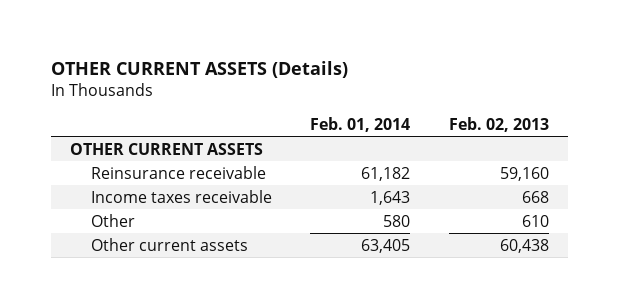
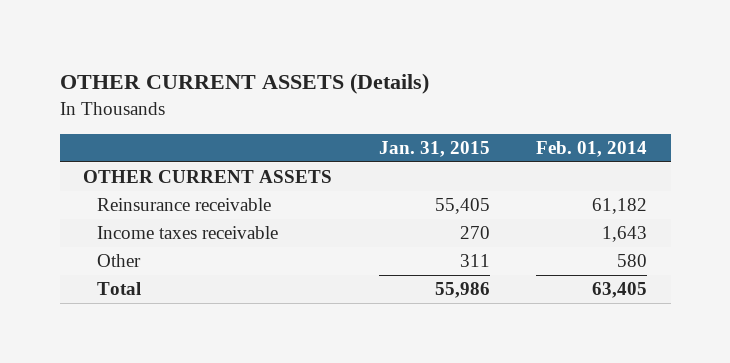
[448,116,549,132] Feb. 02, 2013 -> none
none -> [378,140,490,157] Jan. 31, 2015
[90,237,248,251] Other current assets -> [97,282,142,296] Total

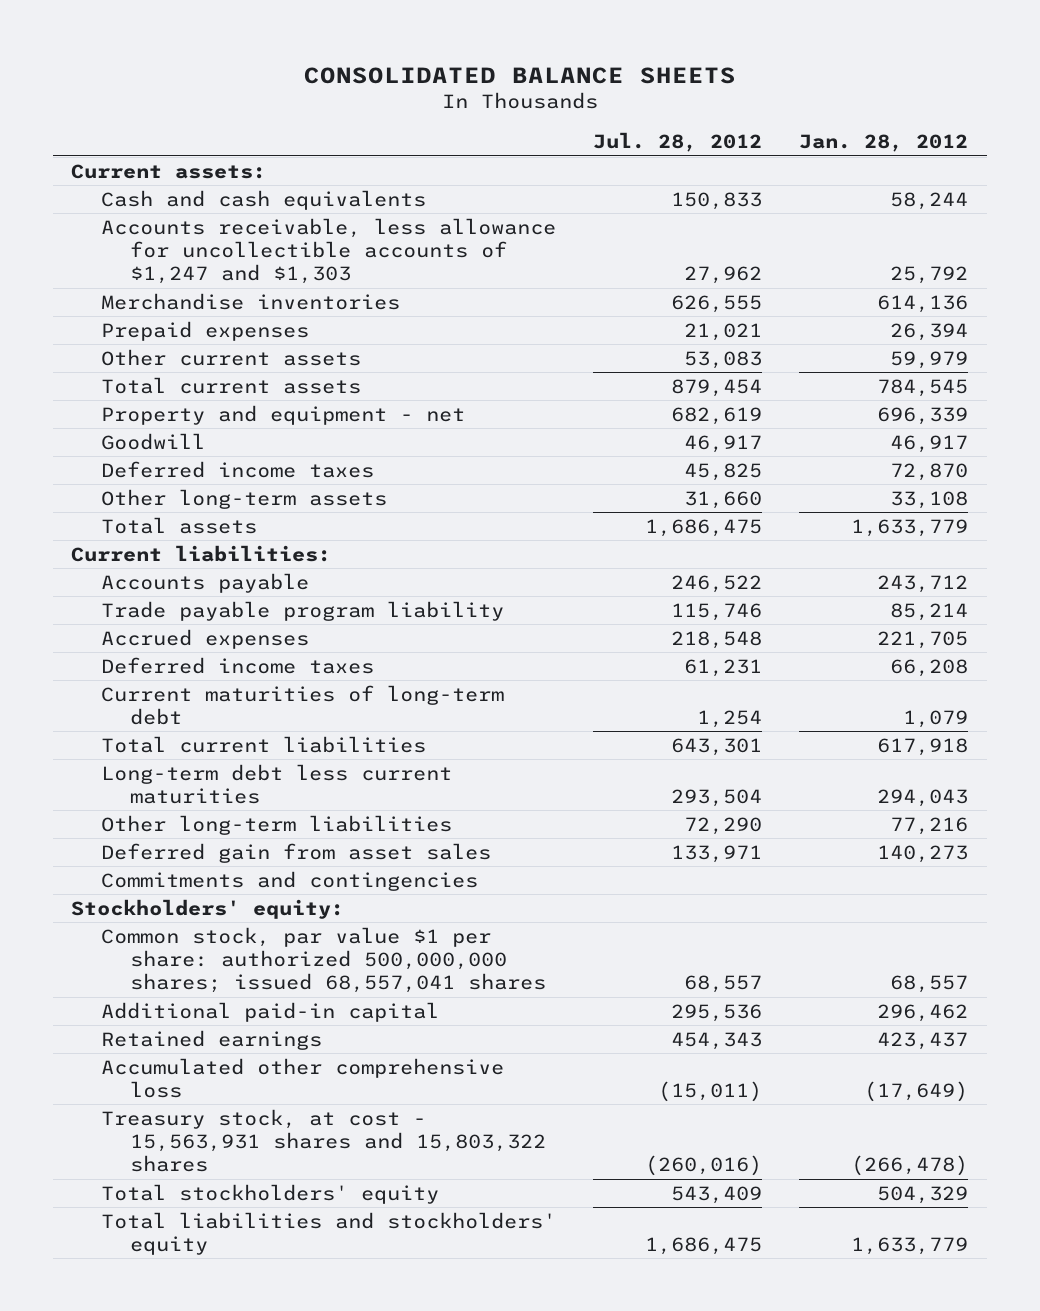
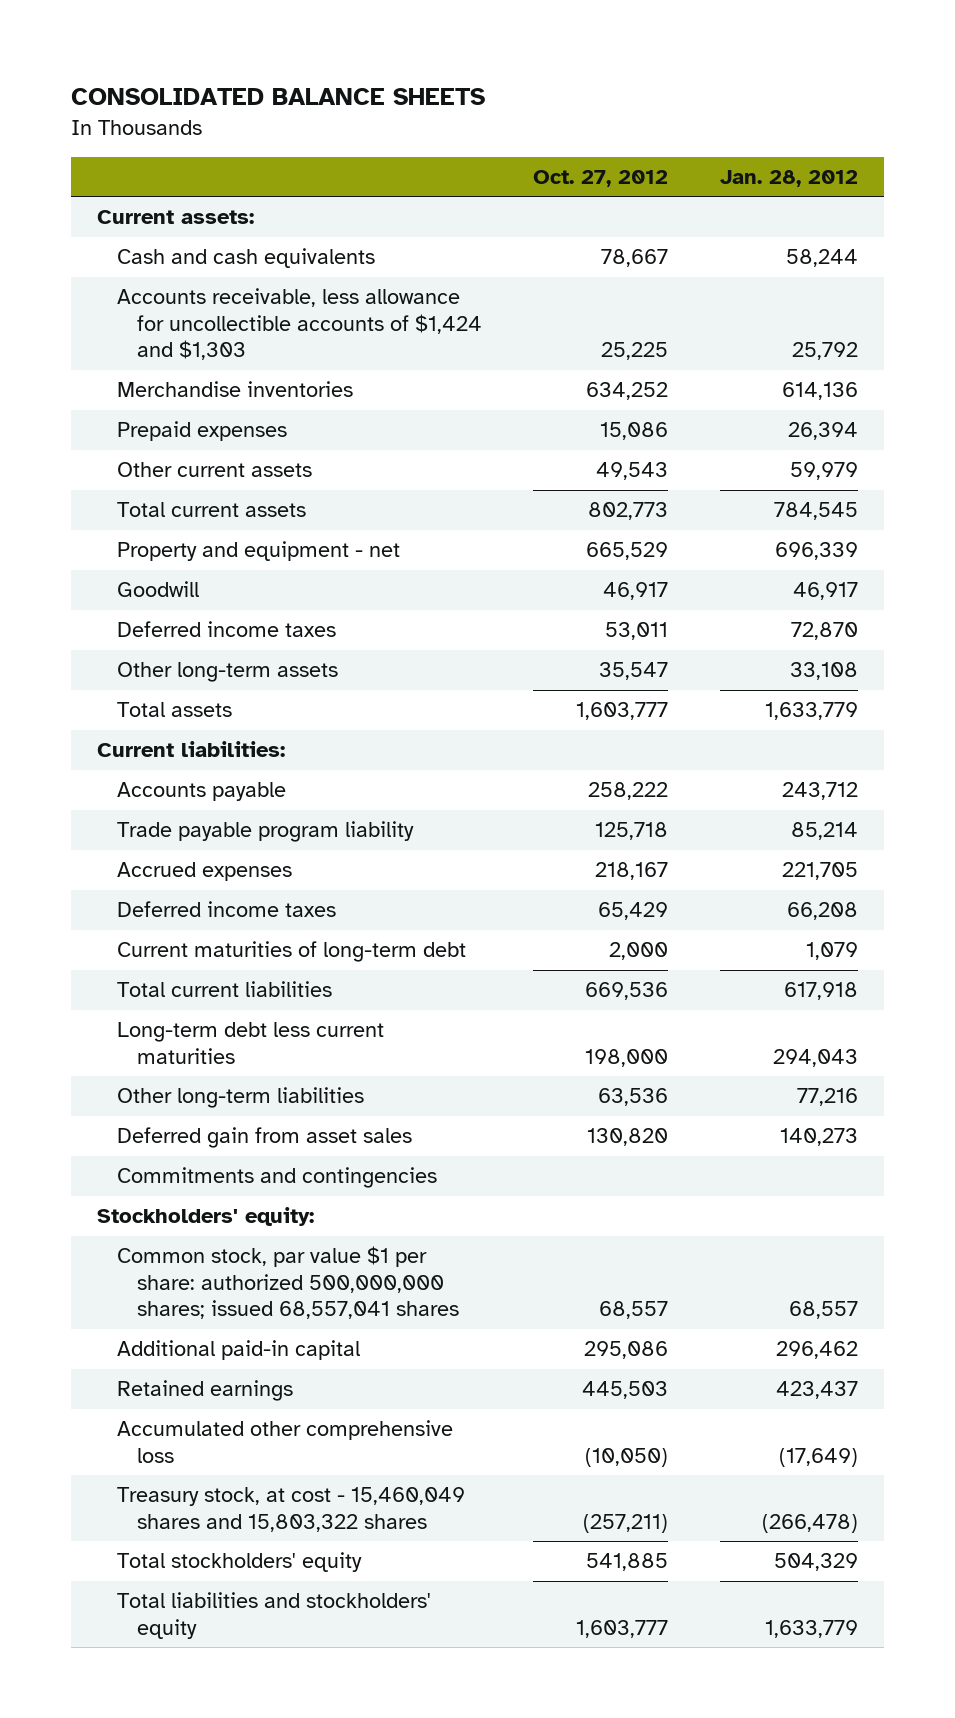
[592,132,762,153] Jul. 28, 2012 -> none
none -> [533,169,669,187] Oct. 27, 2012
[100,217,556,285] Accounts receivable, less allowance for uncollectible accounts of $1,247 and $1,303 -> [116,288,482,361] Accounts receivable, less allowance for uncollectible accounts of $1,424 and $1,303
[100,1108,547,1173] Treasury stock, at cost - 15,563,931 shares and 15,803,322 shares -> [116,1487,465,1532] Treasury stock, at cost - 15,460,049 shares and 15,803,322 shares

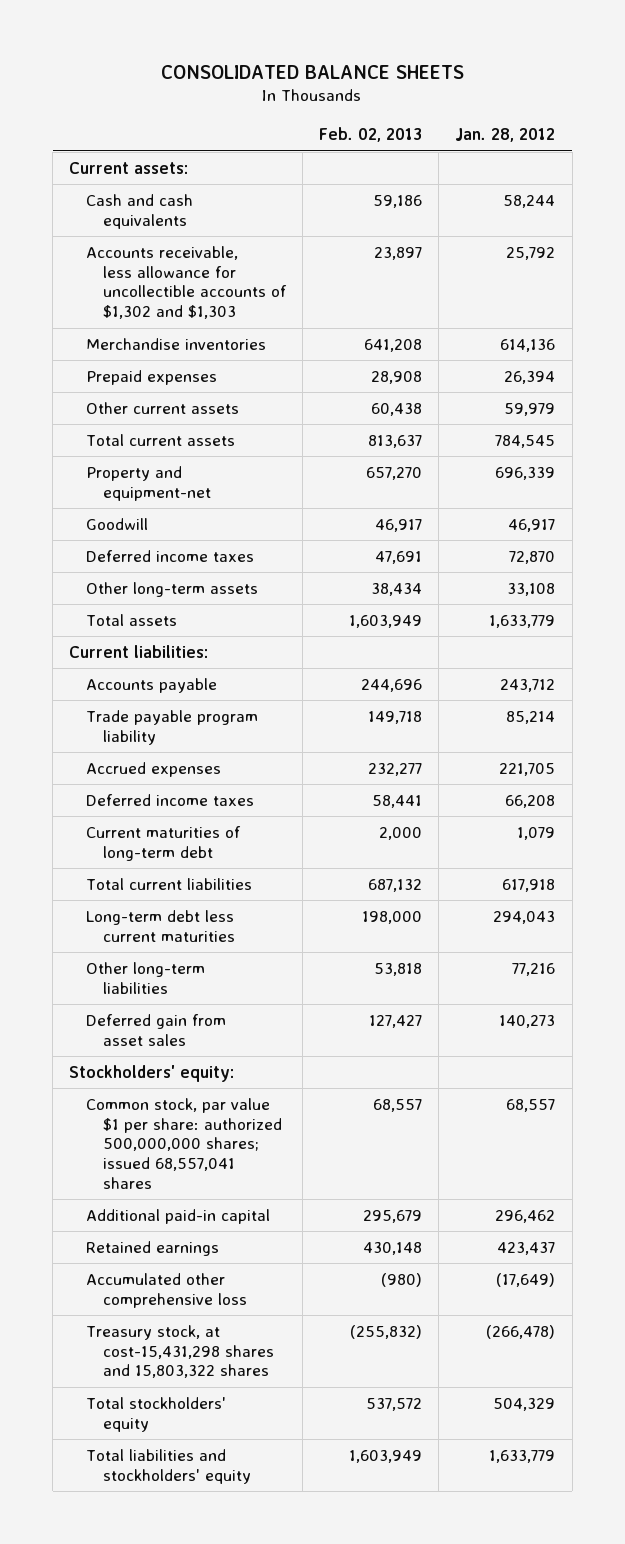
[533,169,669,187] Oct. 27, 2012 -> none
none -> [318,127,422,143] Feb. 02, 2013
[116,288,482,361] Accounts receivable, less allowance for uncollectible accounts of $1,424 and $1,303 -> [85,245,287,320] Accounts receivable, less allowance for uncollectible accounts of $1,302 and $1,303
[116,541,400,562] Property and equipment - net -> [85,465,211,501] Property and equipment-net
[116,1167,437,1189] Commitments and contingencies -> none
[116,1487,465,1532] Treasury stock, at cost - 15,460,049 shares and 15,803,322 shares -> [85,1324,274,1379] Treasury stock, at cost-15,431,298 shares and 15,803,322 shares

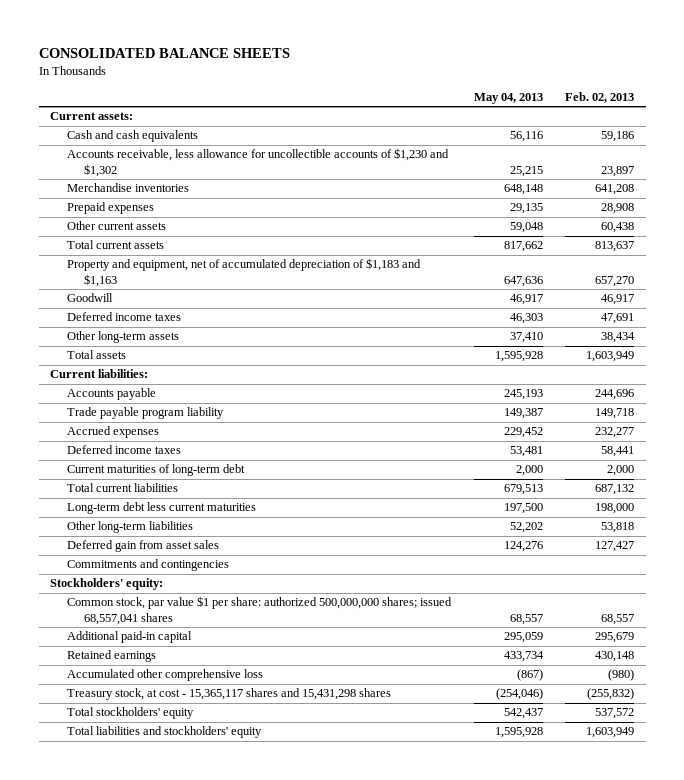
[455,128,556,143] Jan. 28, 2012 -> none
none -> [473,92,543,104] May 04, 2013
[85,245,287,320] Accounts receivable, less allowance for uncollectible accounts of $1,302 and $1,303 -> [66,148,449,177] Accounts receivable, less allowance for uncollectible accounts of $1,230 and $1,302
[85,465,211,501] Property and equipment-net -> [66,258,421,287] Property and equipment, net of accumulated depreciation of $1,183 and $1,163
none -> [66,559,229,572] Commitments and contingencies
[85,1324,274,1379] Treasury stock, at cost-15,431,298 shares and 15,803,322 shares -> [66,688,391,701] Treasury stock, at cost - 15,365,117 shares and 15,431,298 shares

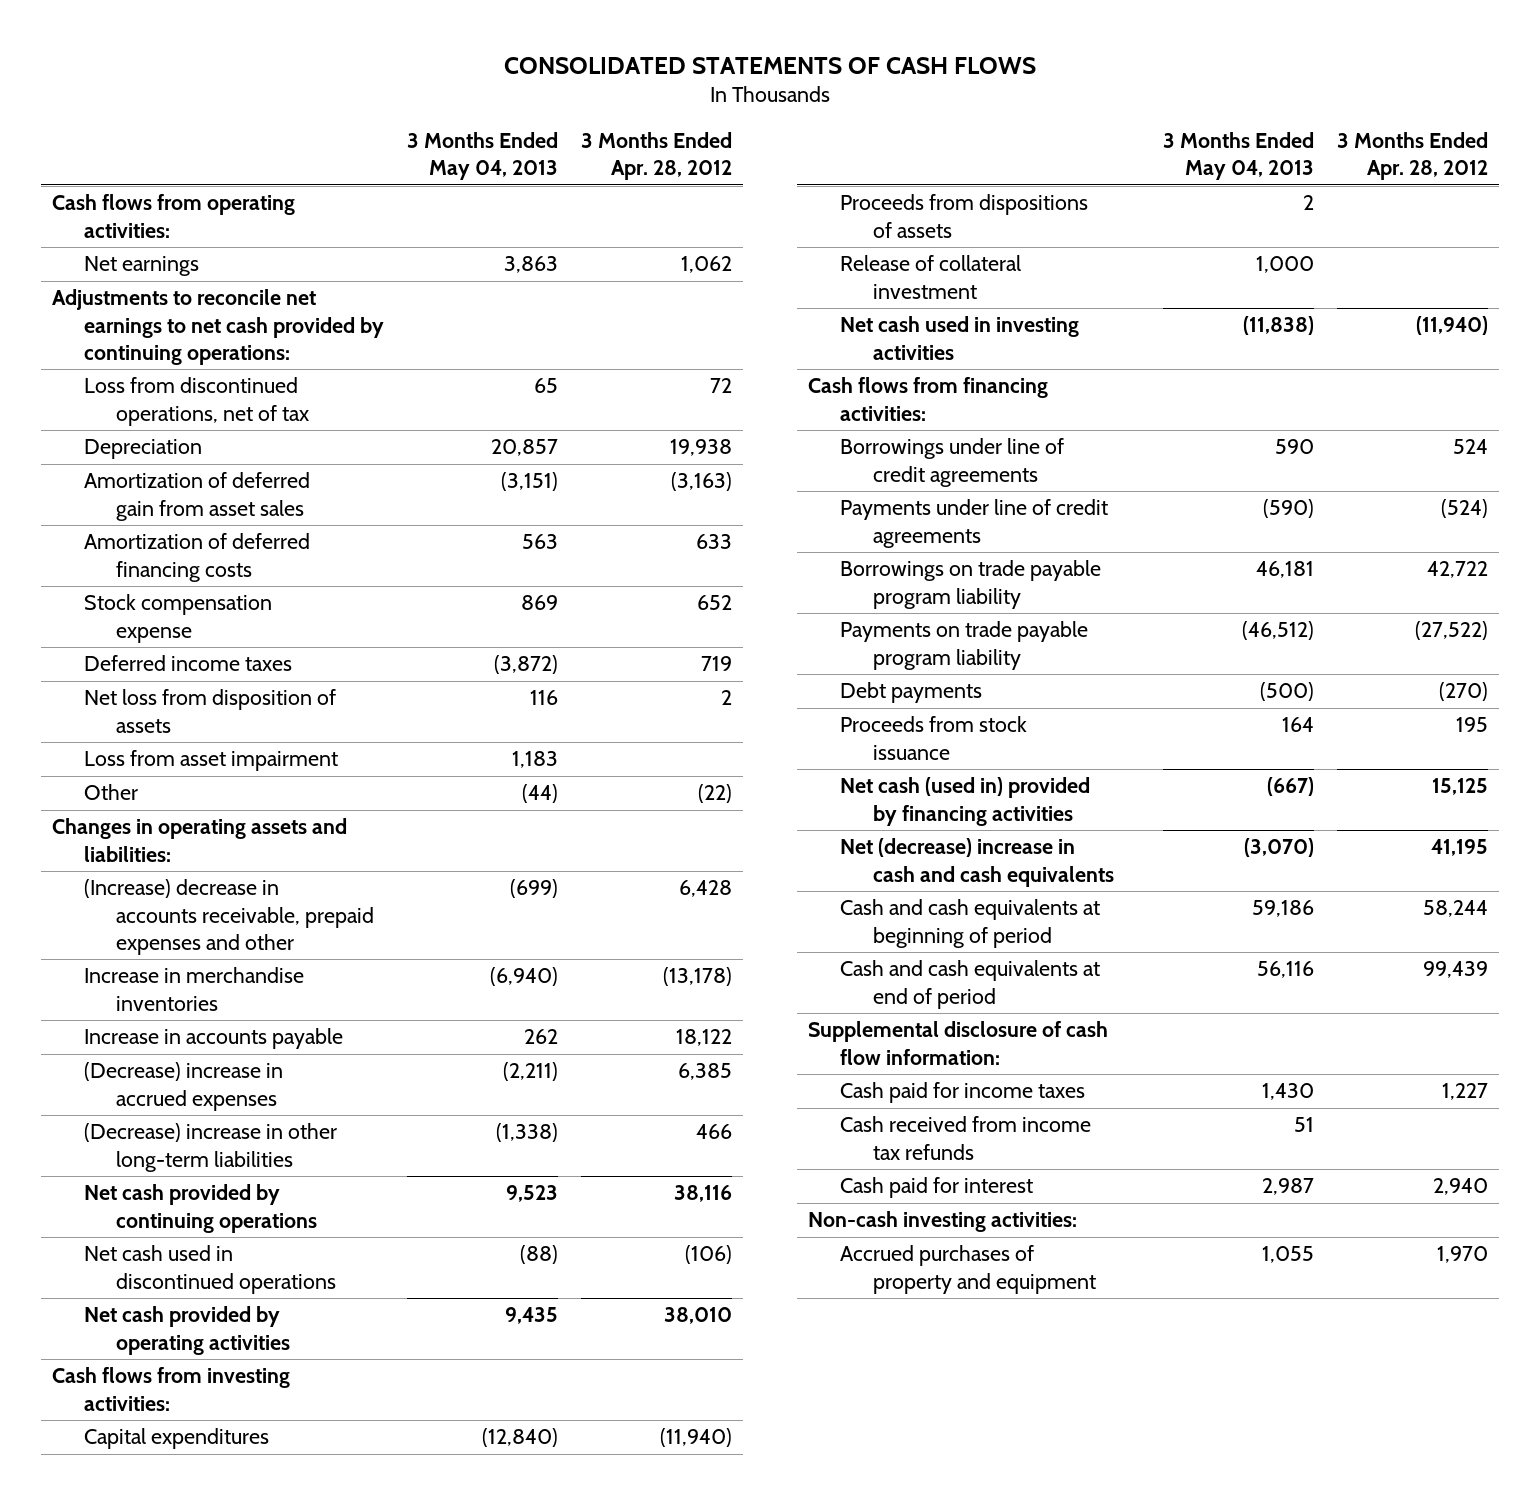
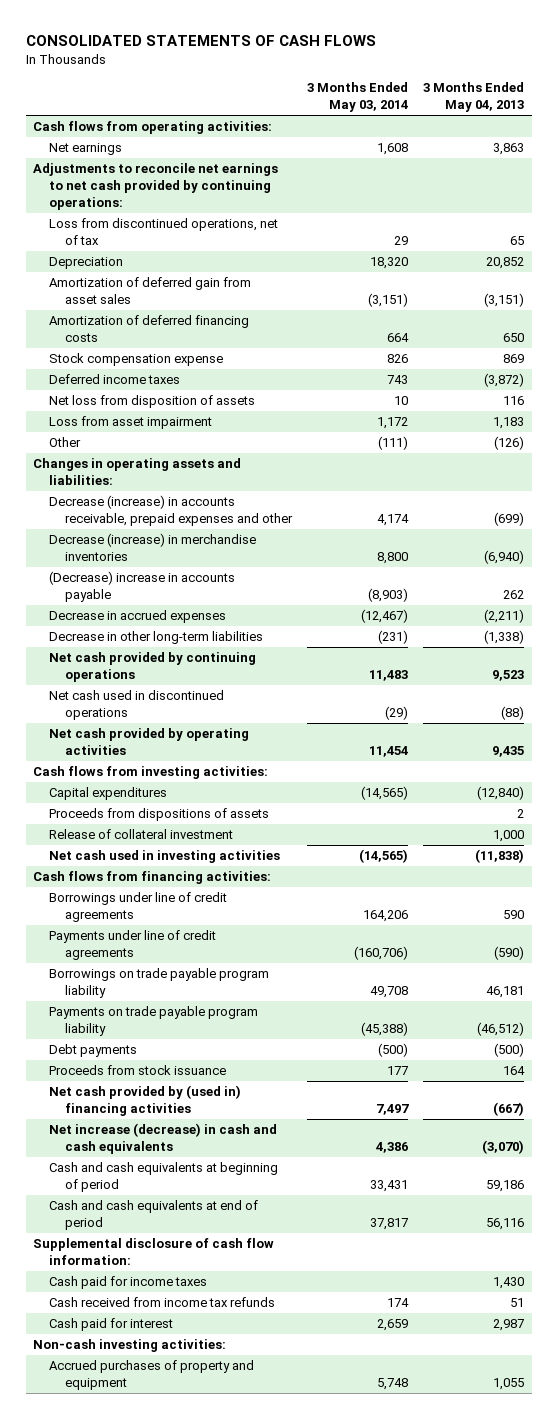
[580,132,732,181] 3 Months Ended Apr. 28, 2012 -> none
none -> [307,82,409,113] 3 Months Ended May 03, 2014
[491,439,559,457] 20,857 -> [486,257,525,270] 20,852
[522,534,559,550] 563 -> [503,333,525,343] 650
[522,784,559,804] (44) -> [494,436,525,451] (126)
[84,879,375,955] (Increase) decrease in accounts receivable, prepaid expenses and other -> [49,495,294,527] Decrease (increase) in accounts receivable, prepaid expenses and other
[84,967,305,1011] Increase in merchandise inventories -> [49,533,257,562] Decrease (increase) in merchandise inventories
[84,1028,344,1050] Increase in accounts payable -> [49,571,236,603] (Decrease) increase in accounts payable
[84,1062,284,1111] (Decrease) increase in accrued expenses -> [49,610,227,624] Decrease in accrued expenses
[84,1123,338,1172] (Decrease) increase in other long-term liabilities -> [49,631,264,645] Decrease in other long-term liabilities
[840,777,1091,826] Net cash (used in) provided by financing activities -> [49,1085,242,1117] Net cash provided by (used in) financing activities
[840,838,1114,887] Net (decrease) increase in cash and cash equivalents -> [49,1123,278,1155] Net increase (decrease) in cash and cash equivalents

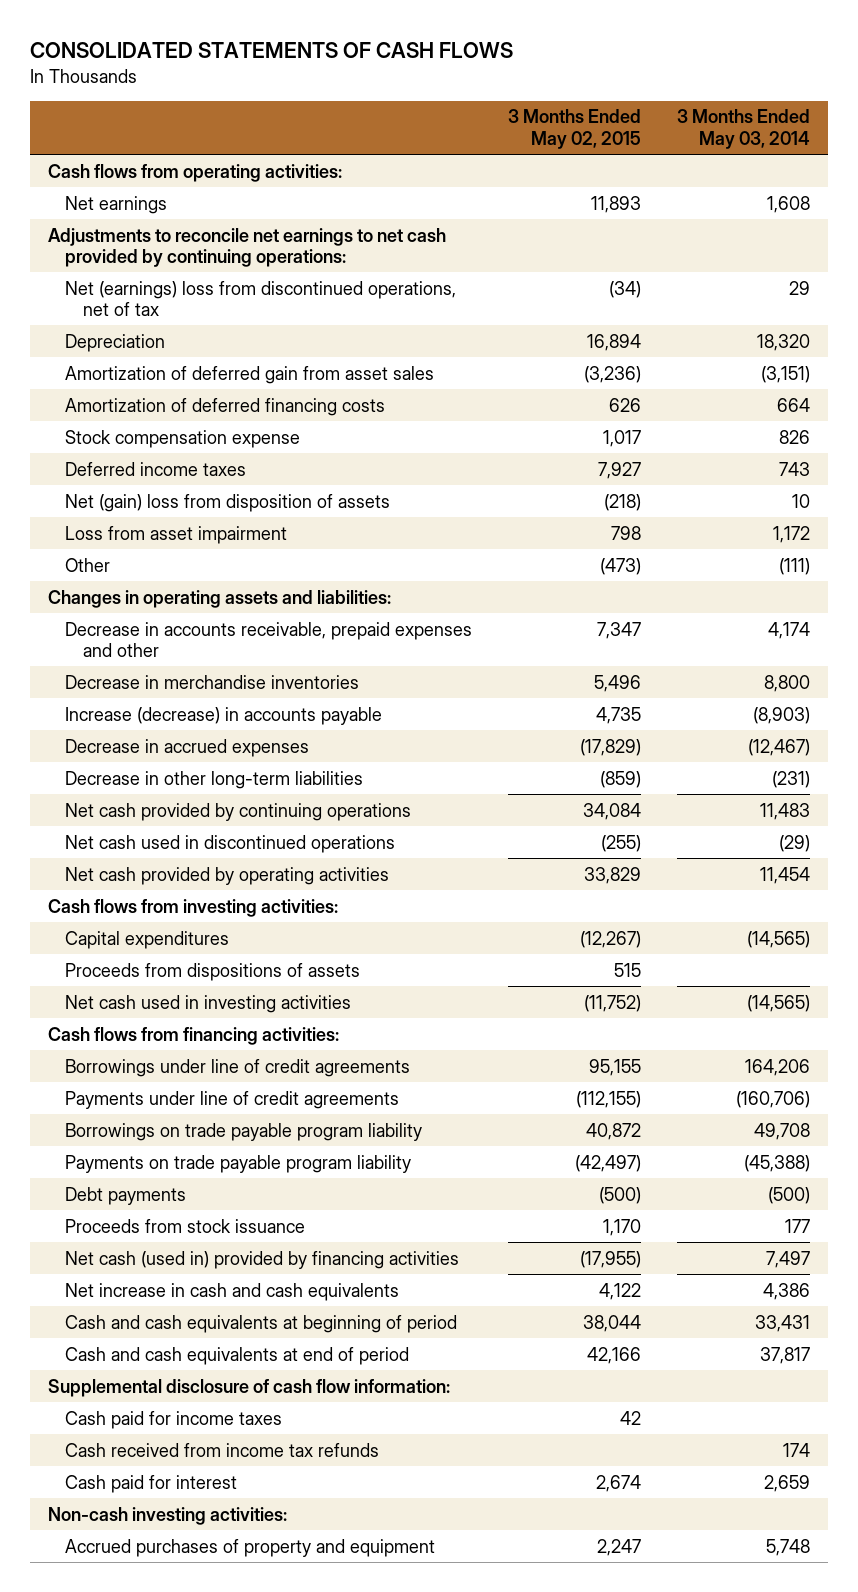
[423,82,525,113] 3 Months Ended May 04, 2013 -> none
none -> [508,109,642,149] 3 Months Ended May 02, 2015
[49,218,279,246] Loss from discontinued operations, net of tax -> [65,280,457,317] Net (earnings) loss from discontinued operations, net of tax
[49,395,256,409] Net loss from disposition of assets -> [65,493,391,512] Net (gain) loss from disposition of assets
[49,495,294,527] Decrease (increase) in accounts receivable, prepaid expenses and other -> [65,621,473,658] Decrease in accounts receivable, prepaid expenses and other
[49,533,257,562] Decrease (increase) in merchandise inventories -> [65,674,360,689] Decrease in merchandise inventories
[49,571,236,603] (Decrease) increase in accounts payable -> [65,706,383,725] Increase (decrease) in accounts payable
[49,829,234,840] Release of collateral investment -> none
[49,1085,242,1117] Net cash provided by (used in) financing activities -> [65,1250,460,1269] Net cash (used in) provided by financing activities
[49,1123,278,1155] Net increase (decrease) in cash and cash equivalents -> [65,1282,400,1301] Net increase in cash and cash equivalents

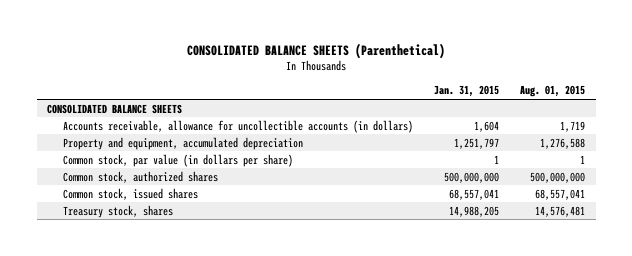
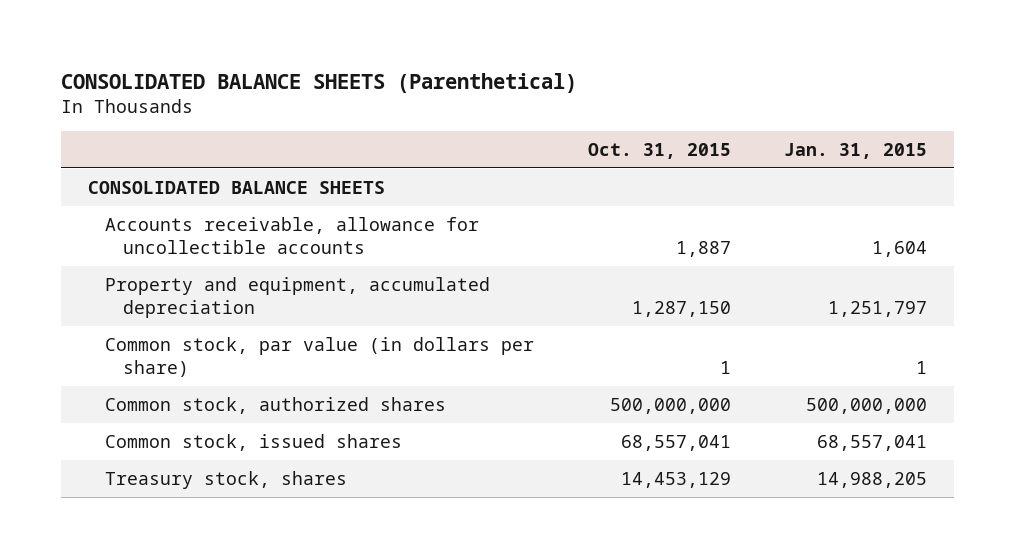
[520,85,586,98] Aug. 01, 2015 -> none
none -> [587,142,731,159] Oct. 31, 2015
[62,119,413,133] Accounts receivable, allowance for uncollectible accounts (in dollars) -> [105,216,480,254] Accounts receivable, allowance for uncollectible accounts

